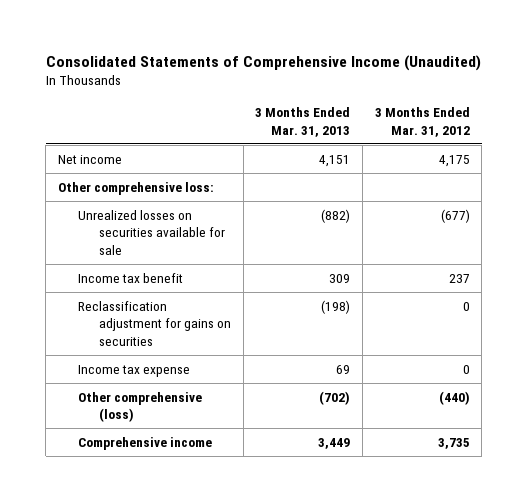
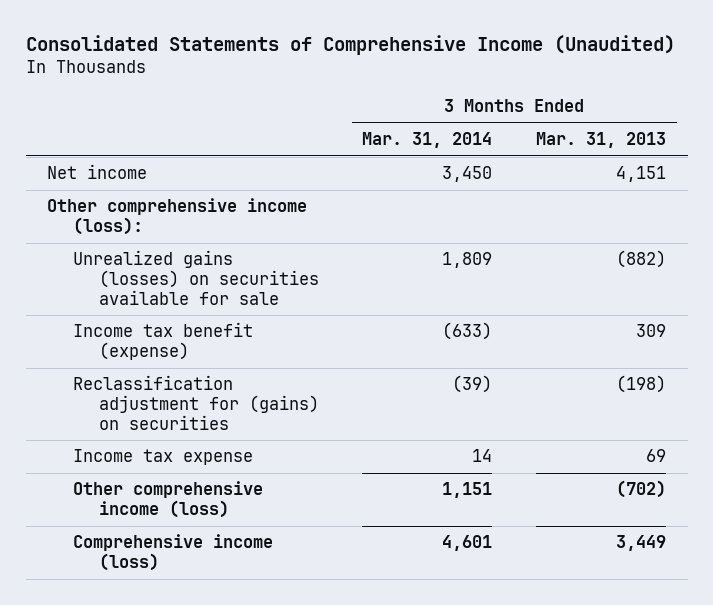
[374,107,470,137] 3 Months Ended Mar. 31, 2012 -> none
none -> [362,132,493,149] Mar. 31, 2014
[57,181,214,195] Other comprehensive loss: -> [47,198,308,236] Other comprehensive income (loss):
[78,209,226,255] Unrealized losses on securities available for sale -> [73,250,319,305] Unrealized gains (losses) on securities available for sale
[78,272,184,283] Income tax benefit -> [73,322,254,361] Income tax benefit (expense)
[78,300,232,346] Reclassification adjustment for gains on securities -> [73,375,319,430] Reclassification adjustment for (gains) on securities
[78,391,203,423] Other comprehensive (loss) -> [73,481,264,519] Other comprehensive income (loss)
[78,436,213,450] Comprehensive income -> [73,534,274,572] Comprehensive income (loss)

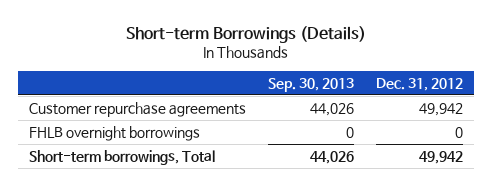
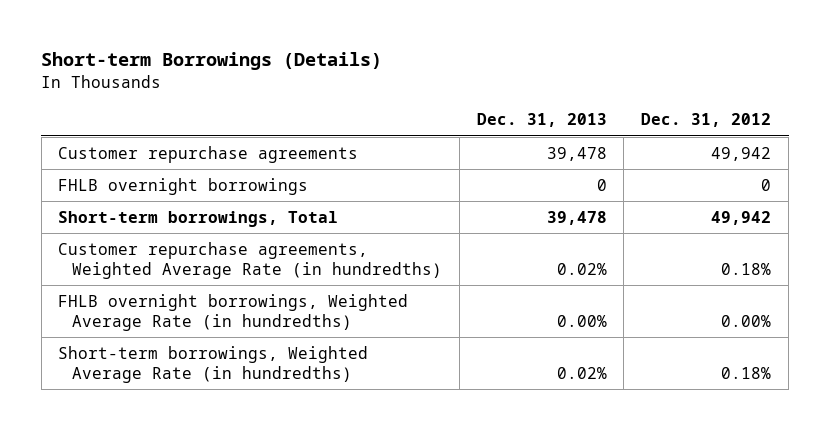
[267,77,354,92] Sep. 30, 2013 -> none
none -> [476,113,607,128] Dec. 31, 2013
none -> [58,241,442,279] Customer repurchase agreements, Weighted Average Rate (in hundredths)
none -> [58,293,409,331] FHLB overnight borrowings, Weighted Average Rate (in hundredths)
none -> [58,345,369,383] Short-term borrowings, Weighted Average Rate (in hundredths)

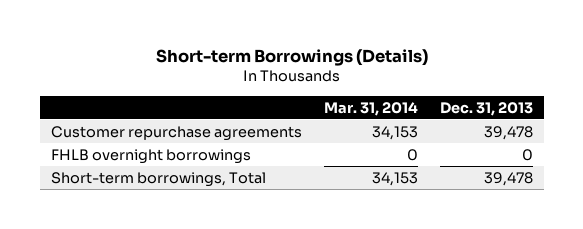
[641,113,772,128] Dec. 31, 2012 -> none
none -> [323,101,418,116] Mar. 31, 2014
[58,241,442,279] Customer repurchase agreements, Weighted Average Rate (in hundredths) -> none
[58,293,409,331] FHLB overnight borrowings, Weighted Average Rate (in hundredths) -> none
[58,345,369,383] Short-term borrowings, Weighted Average Rate (in hundredths) -> none

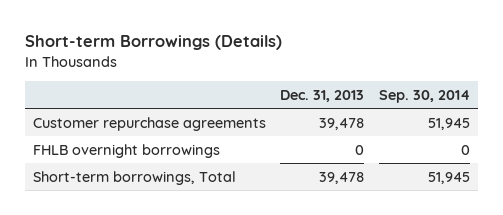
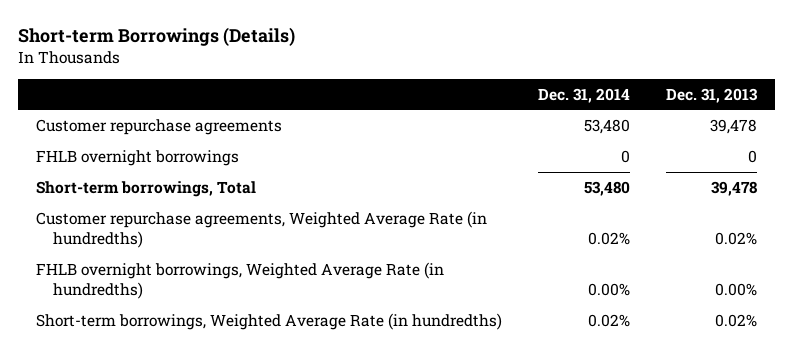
[379,89,471,103] Sep. 30, 2014 -> none
none -> [538,87,631,103] Dec. 31, 2014
none -> [35,211,487,249] Customer repurchase agreements, Weighted Average Rate (in hundredths)
none -> [35,262,444,300] FHLB overnight borrowings, Weighted Average Rate (in hundredths)
none -> [35,313,502,331] Short-term borrowings, Weighted Average Rate (in hundredths)

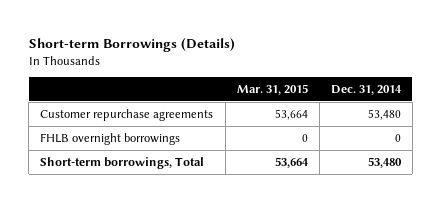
[666,87,759,103] Dec. 31, 2013 -> none
none -> [236,83,308,95] Mar. 31, 2015
[35,211,487,249] Customer repurchase agreements, Weighted Average Rate (in hundredths) -> none
[35,262,444,300] FHLB overnight borrowings, Weighted Average Rate (in hundredths) -> none
[35,313,502,331] Short-term borrowings, Weighted Average Rate (in hundredths) -> none

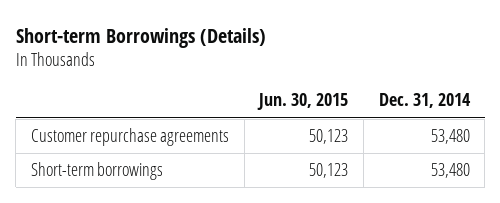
[236,83,308,95] Mar. 31, 2015 -> none
none -> [257,93,349,111] Jun. 30, 2015
[40,132,181,145] FHLB overnight borrowings -> none
[40,156,205,169] Short-term borrowings, Total -> [30,162,163,181] Short-term borrowings

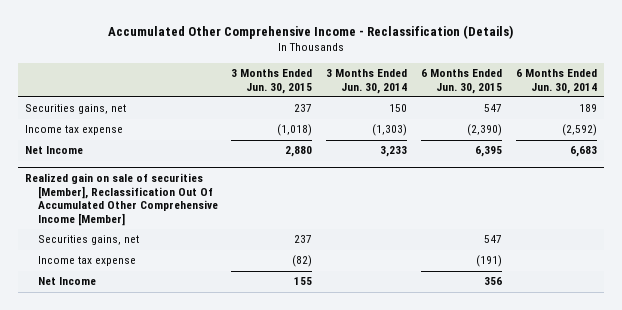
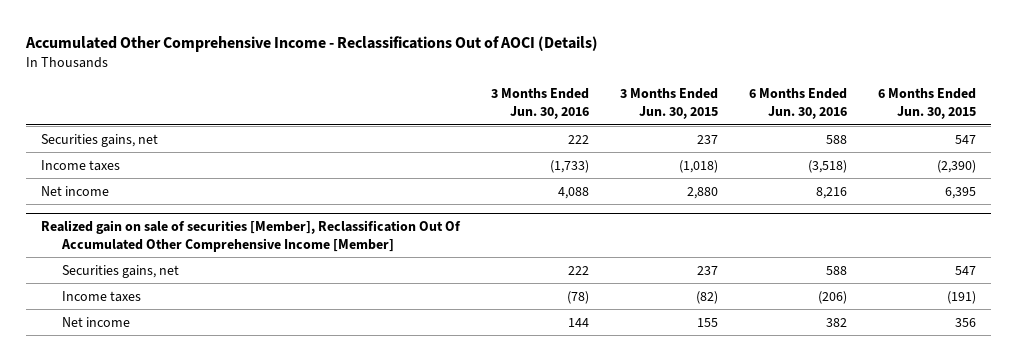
[107,24,513,39] Accumulated Other Comprehensive Income - Reclassification (Details) -> [24,35,598,52] Accumulated Other Comprehensive Income - Reclassifications Out of AOCI (Details)
[326,68,408,94] 3 Months Ended Jun. 30, 2014 -> none
[515,68,597,94] 6 Months Ended Jun. 30, 2014 -> none
none -> [491,88,590,120] 3 Months Ended Jun. 30, 2016
none -> [749,88,848,120] 6 Months Ended Jun. 30, 2016
[24,125,123,136] Income tax expense -> [41,159,121,171] Income taxes
[24,146,83,155] Net Income -> [41,185,110,196] Net income
[37,256,136,267] Income tax expense -> [62,290,142,302] Income taxes
[37,277,96,286] Net Income -> [62,316,131,327] Net income

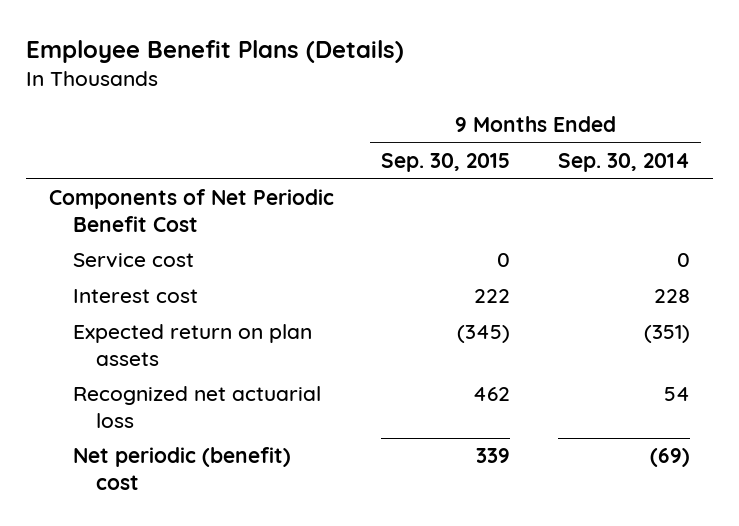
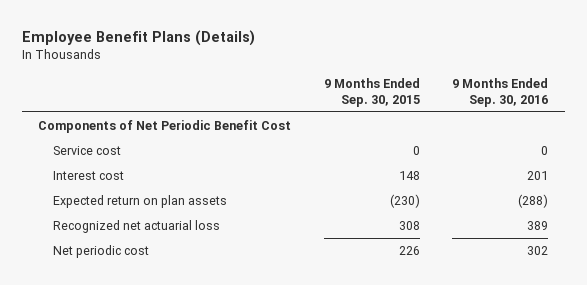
[557,153,690,173] Sep. 30, 2014 -> none
none -> [452,78,549,107] 9 Months Ended Sep. 30, 2016
[474,289,511,304] 222 -> [398,170,420,180] 148
[457,325,511,344] (345) -> [389,193,420,208] (230)
[473,387,511,402] 462 -> [398,220,420,230] 308
[72,447,291,490] Net periodic (benefit) cost -> [53,244,150,258] Net periodic cost
[476,448,511,464] 339 -> [398,245,420,255] 226

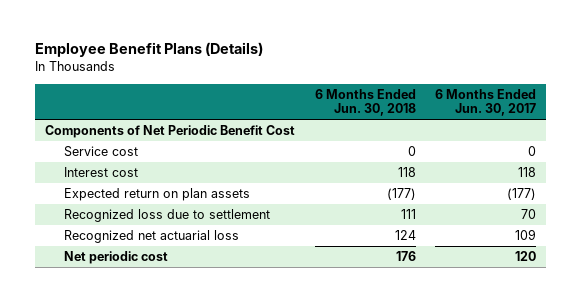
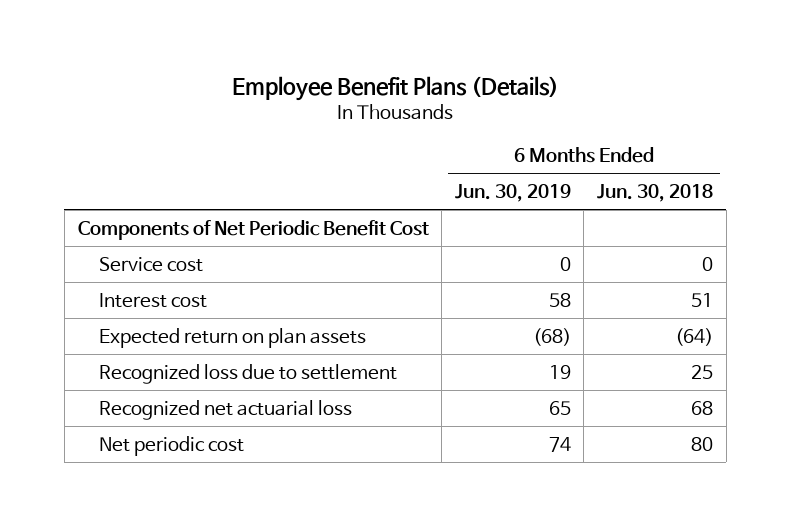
[435,88,537,117] 6 Months Ended Jun. 30, 2017 -> none
none -> [454,184,571,203] Jun. 30, 2019
[397,166,416,177] 118 -> [690,292,713,307] 51
[386,187,416,200] (177) -> [674,327,713,346] (64)
[400,208,416,219] 111 -> [690,364,713,379] 25
[394,229,416,240] 124 -> [690,400,713,415] 68
[395,250,416,261] 176 -> [690,436,713,451] 80

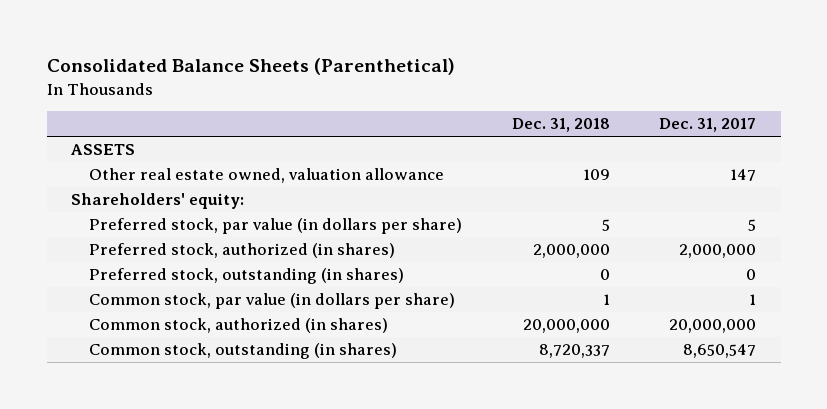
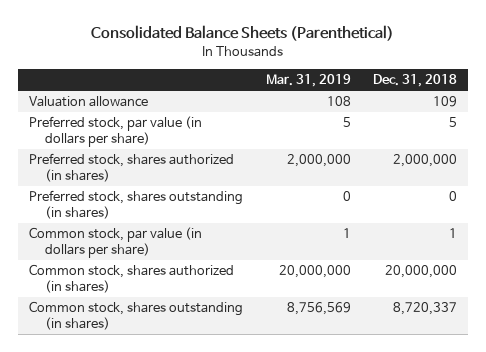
[659,118,757,133] Dec. 31, 2017 -> none
none -> [265,74,351,88] Mar. 31, 2019
[71,144,136,156] ASSETS -> none
[71,193,245,210] Shareholders' equity: -> none
[89,168,445,184] Other real estate owned, valuation allowance -> [29,96,149,108] Valuation allowance
[89,243,396,259] Preferred stock, authorized (in shares) -> [29,153,235,183] Preferred stock, shares authorized (in shares)
[89,268,405,285] Preferred stock, outstanding (in shares) -> [29,190,244,220] Preferred stock, shares outstanding (in shares)
[89,318,389,334] Common stock, authorized (in shares) -> [29,264,235,294] Common stock, shares authorized (in shares)
[89,343,398,360] Common stock, outstanding (in shares) -> [29,301,244,331] Common stock, shares outstanding (in shares)

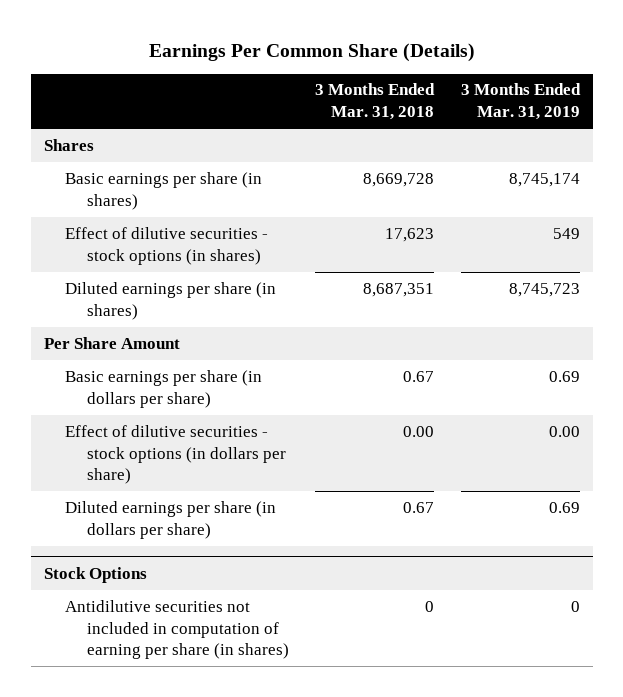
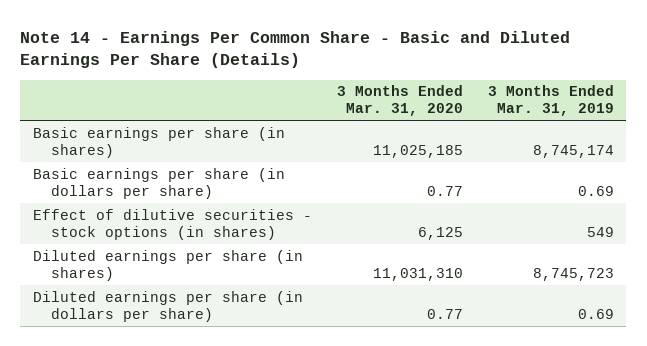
[148,42,475,62] Earnings Per Common Share (Details) -> [20,30,571,69] Note 14 - Earnings Per Common Share - Basic and Diluted Earnings Per Share (Details)
[315,83,436,121] 3 Months Ended Mar. 31, 2018 -> none
none -> [336,85,463,117] 3 Months Ended Mar. 31, 2020
[43,138,94,151] Shares -> none
[65,369,263,408] Basic earnings per share (in dollars per share) -> [32,167,285,199] Basic earnings per share (in dollars per share)
[43,336,180,349] Per Share Amount -> none
[65,424,286,485] Effect of dilutive securities - stock options (in dollars per share) -> none
[43,566,147,583] Stock Options -> none
[65,599,289,660] Antidilutive securities not included in computation of earning per share (in shares) -> none

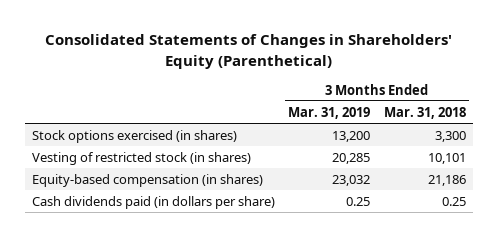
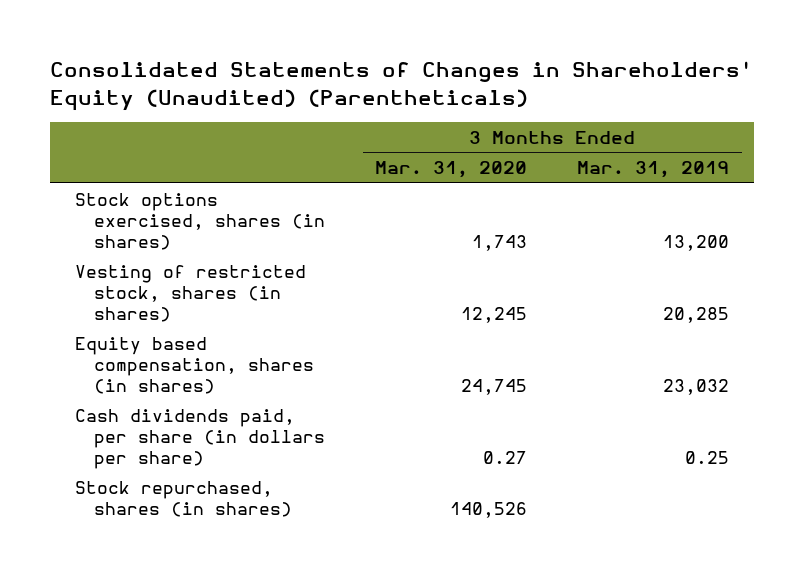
[44,34,452,69] Consolidated Statements of Changes in Shareholders' Equity (Parenthetical) -> [49,61,752,111] Consolidated Statements of Changes in Shareholders' Equity (Unaudited) (Parentheticals)
[383,106,466,119] Mar. 31, 2018 -> none
none -> [375,161,528,179] Mar. 31, 2020
[31,129,237,143] Stock options exercised (in shares) -> [74,192,326,250] Stock options exercised, shares (in shares)
[31,151,251,165] Vesting of restricted stock (in shares) -> [74,264,306,322] Vesting of restricted stock, shares (in shares)
[31,173,263,187] Equity-based compensation (in shares) -> [74,336,315,394] Equity based compensation, shares (in shares)
[31,195,275,209] Cash dividends paid (in dollars per share) -> [74,408,326,469] Cash dividends paid, per share (in dollars per share)
none -> [74,480,293,517] Stock repurchased, shares (in shares)

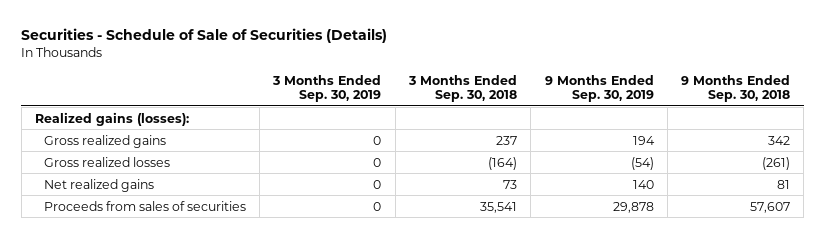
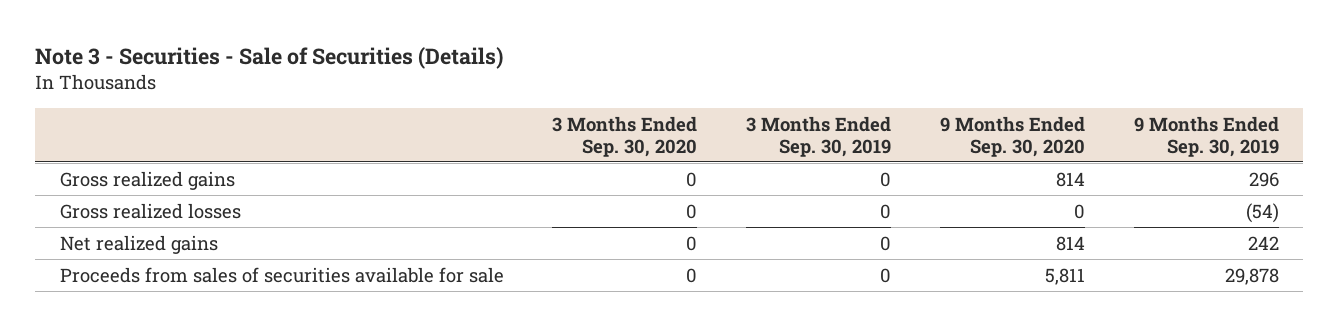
[21,28,388,44] Securities - Schedule of Sale of Securities (Details) -> [35,47,504,70] Note 3 - Securities - Sale of Securities (Details)
[407,74,517,102] 3 Months Ended Sep. 30, 2018 -> none
[681,74,791,102] 9 Months Ended Sep. 30, 2018 -> none
none -> [552,115,698,157] 3 Months Ended Sep. 30, 2020
none -> [940,115,1086,157] 9 Months Ended Sep. 30, 2020
[34,111,189,126] Realized gains (losses): -> none
[632,135,655,145] 194 -> [1249,171,1280,187] 296
[632,179,654,189] 140 -> [1248,235,1280,250] 242
[43,200,246,211] Proceeds from sales of securities -> [59,266,504,283] Proceeds from sales of securities available for sale

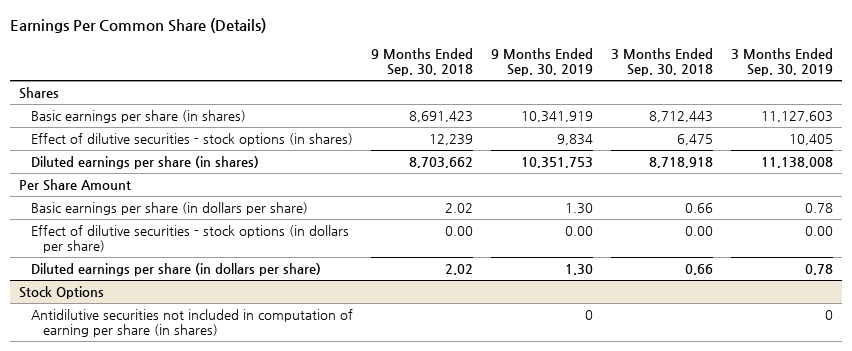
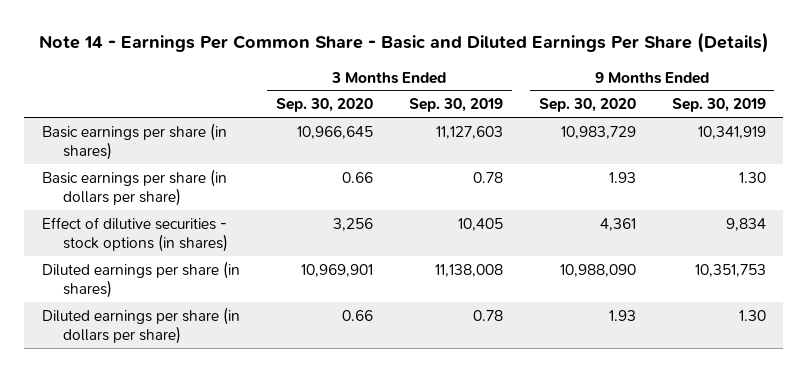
[10,17,267,33] Earnings Per Common Share (Details) -> [38,32,769,54] Note 14 - Earnings Per Common Share - Basic and Diluted Earnings Per Share (Details)
[371,47,474,77] 9 Months Ended Sep. 30, 2018 -> none
[610,47,713,77] 3 Months Ended Sep. 30, 2018 -> none
none -> [275,98,373,113] Sep. 30, 2020
none -> [538,98,636,113] Sep. 30, 2020
[19,86,60,99] Shares -> none
[31,201,309,215] Basic earnings per share (in dollars per share) -> [41,168,227,207] Basic earnings per share (in dollars per share)
[19,178,132,191] Per Share Amount -> none
[31,224,350,254] Effect of dilutive securities - stock options (in dollars per share) -> none
[19,285,105,299] Stock Options -> none
[31,308,354,338] Antidilutive securities not included in computation of earning per share (in shares) -> none

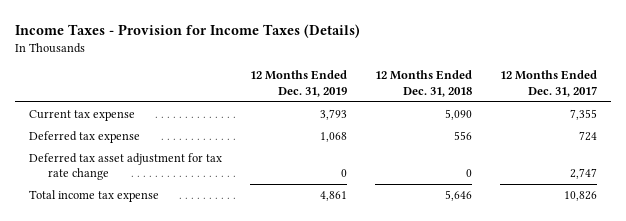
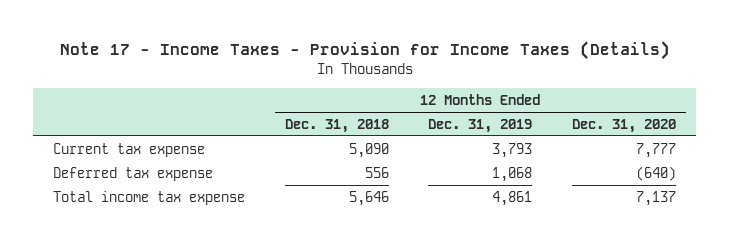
[14,23,360,38] Income Taxes - Provision for Income Taxes (Details) -> [59,41,670,61] Note 17 - Income Taxes - Provision for Income Taxes (Details)
[499,70,597,97] 12 Months Ended Dec. 31, 2017 -> none
none -> [571,118,676,133] Dec. 31, 2020
[28,152,222,181] Deferred tax asset adjustment for tax rate change -> none

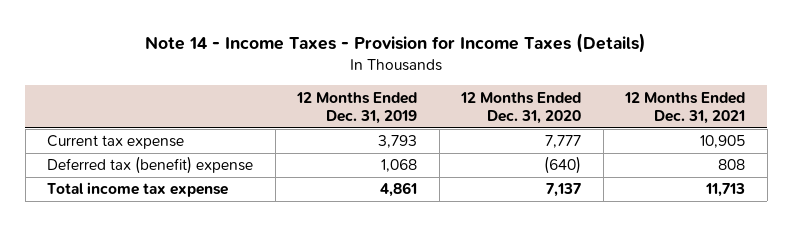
[59,41,670,61] Note 17 - Income Taxes - Provision for Income Taxes (Details) -> [145,33,647,54] Note 14 - Income Taxes - Provision for Income Taxes (Details)
[284,118,389,133] Dec. 31, 2018 -> none
none -> [624,91,746,124] 12 Months Ended Dec. 31, 2021
[53,166,214,181] Deferred tax expense -> [47,156,254,175] Deferred tax (benefit) expense

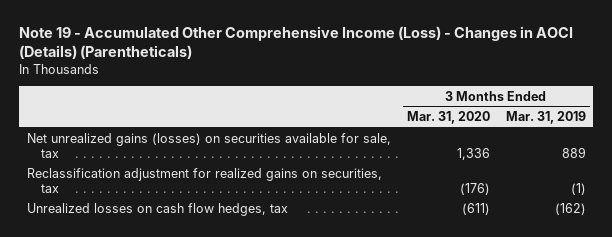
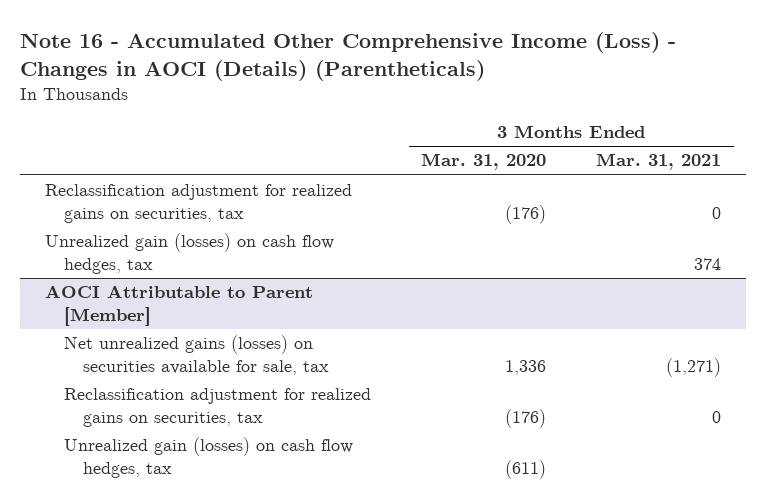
[18,26,573,60] Note 19 - Accumulated Other Comprehensive Income (Loss) - Changes in AOCI (Details) (Parentheticals) -> [20,31,677,81] Note 16 - Accumulated Other Comprehensive Income (Loss) - Changes in AOCI (Details) (Parentheticals)
[505,111,586,125] Mar. 31, 2019 -> none
none -> [596,153,722,171] Mar. 31, 2021
none -> [45,184,353,223] Reclassification adjustment for realized gains on securities, tax
none -> [45,233,335,274] Unrealized gain (losses) on cash flow hedges, tax
none -> [45,285,314,326] AOCI Attributable to Parent [Member]
[26,202,288,216] Unrealized losses on cash flow hedges, tax -> [64,437,354,478] Unrealized gain (losses) on cash flow hedges, tax

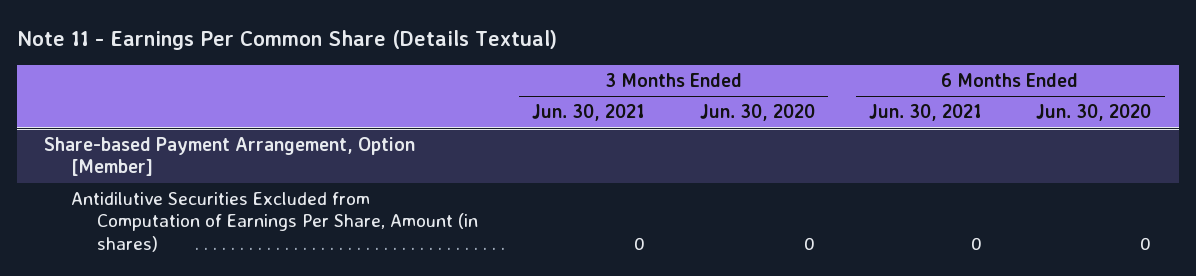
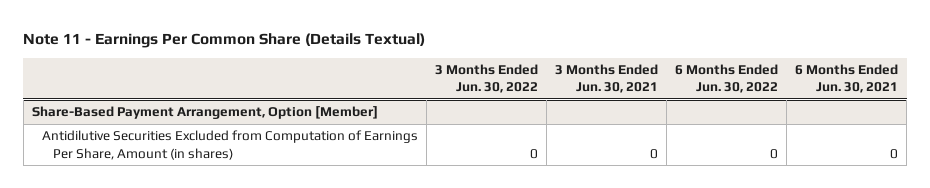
[699,104,815,122] Jun. 30, 2020 -> none
[1036,104,1152,122] Jun. 30, 2020 -> none
none -> [435,63,539,94] 3 Months Ended Jun. 30, 2022
none -> [675,63,779,94] 6 Months Ended Jun. 30, 2022
[44,137,416,177] Share-based Payment Arrangement, Option [Member] -> [31,106,378,120] Share-Based Payment Arrangement, Option [Member]

